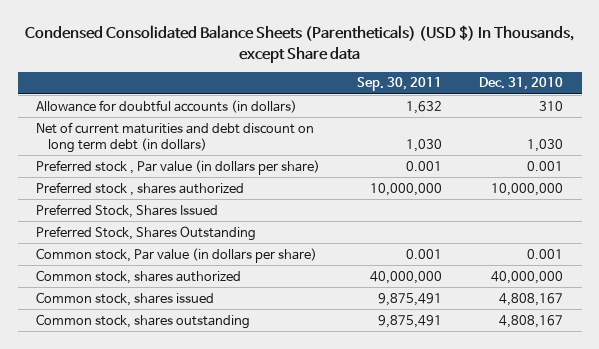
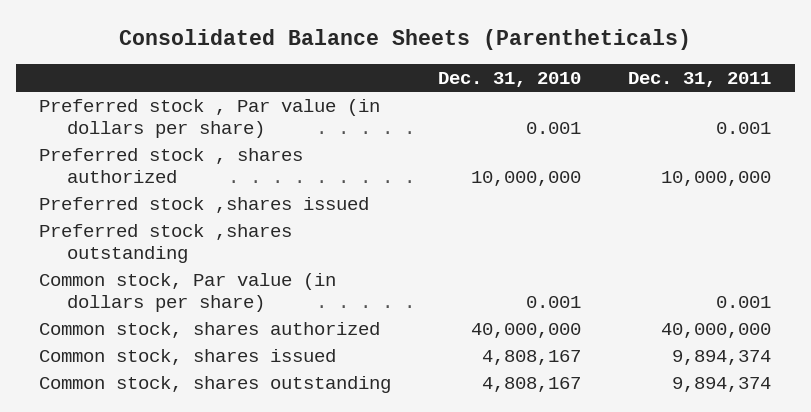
[24,25,574,63] Condensed Consolidated Balance Sheets (Parentheticals) (USD $) In Thousands, except Share data -> [119,29,692,51] Consolidated Balance Sheets (Parentheticals)
[357,77,443,92] Sep. 30, 2011 -> none
none -> [628,71,772,87] Dec. 31, 2011
[36,99,298,113] Allowance for doubtful accounts (in dollars) -> none
[36,121,315,153] Net of current maturities and debt discount on long term debt (in dollars) -> none
[36,203,219,218] Preferred Stock, Shares Issued -> [39,196,370,213] Preferred stock ,shares issued
[36,225,257,241] Preferred Stock, Shares Outstanding -> [39,223,293,263] Preferred stock ,shares outstanding

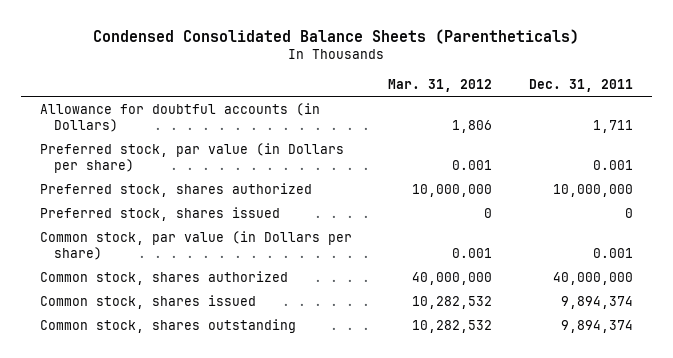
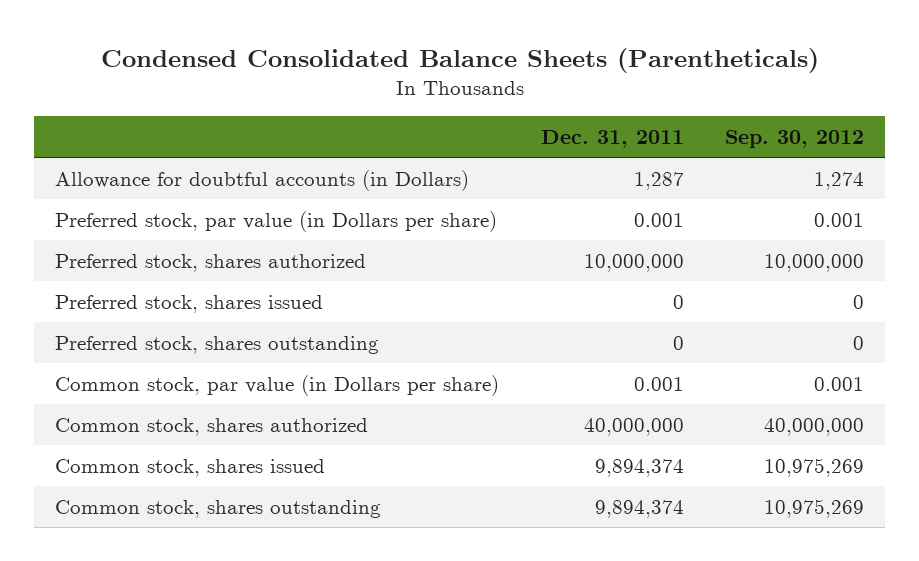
[388,79,493,93] Mar. 31, 2012 -> none
none -> [725,130,865,149] Sep. 30, 2012
[593,119,634,133] 1,711 -> [633,171,684,190] 1,287
none -> [54,335,379,354] Preferred stock, shares outstanding

